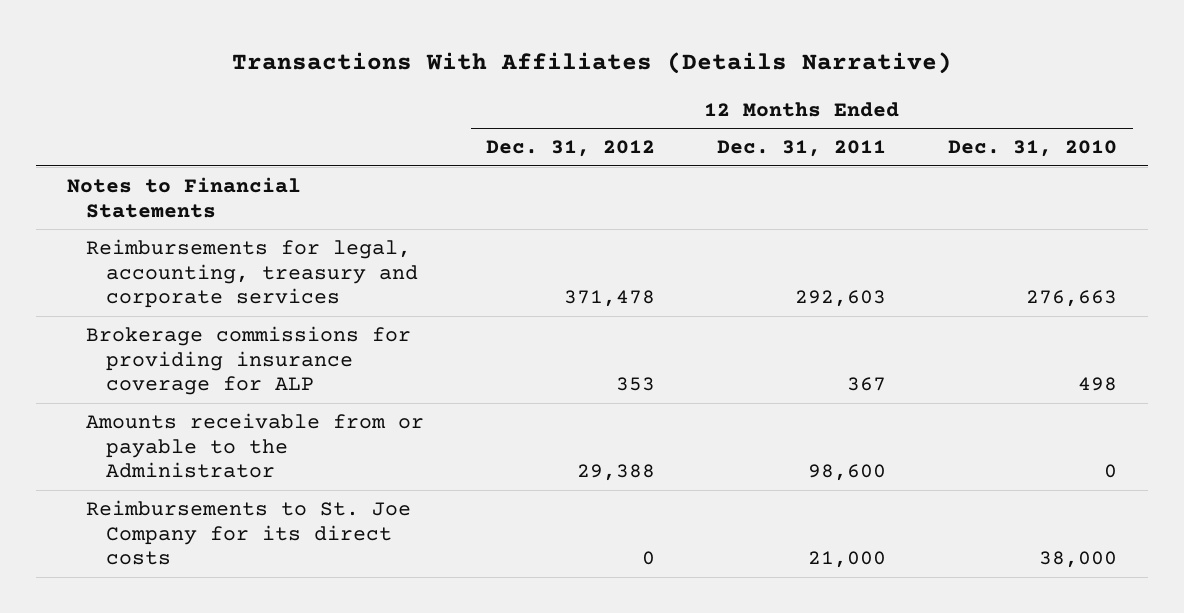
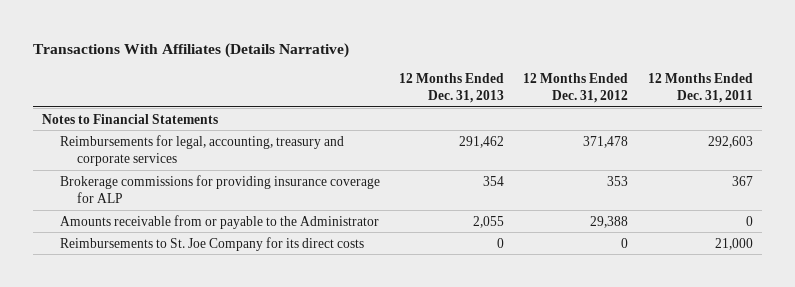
[948,140,1118,158] Dec. 31, 2010 -> none
none -> [399,72,505,104] 12 Months Ended Dec. 31, 2013
[808,464,887,482] 98,600 -> [745,215,753,226] 0

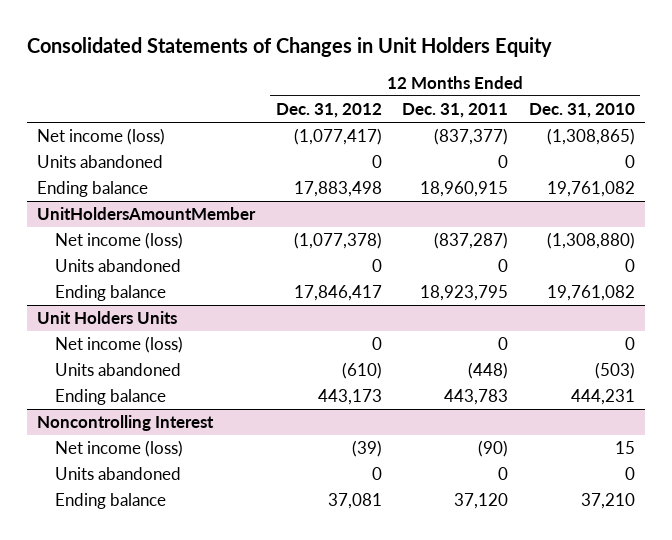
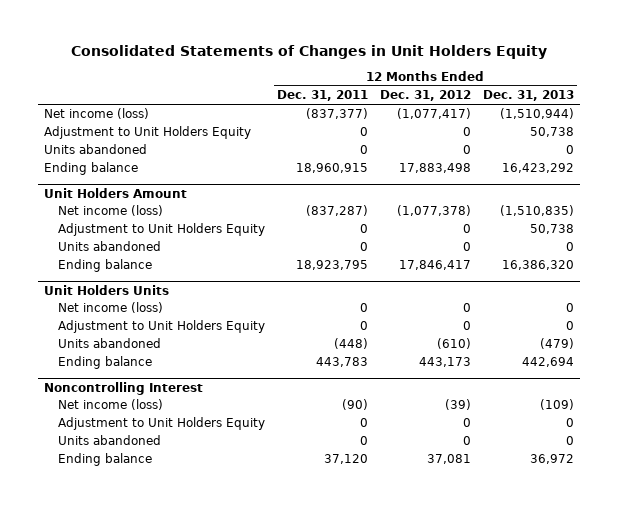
[529,103,636,119] Dec. 31, 2010 -> none
none -> [482,90,574,102] Dec. 31, 2013
none -> [43,126,251,140] Adjustment to Unit Holders Equity
[36,207,256,221] UnitHoldersAmountMember -> none
none -> [43,187,187,198] Unit Holders Amount
none -> [57,223,265,237] Adjustment to Unit Holders Equity
none -> [57,320,265,334] Adjustment to Unit Holders Equity
none -> [57,417,265,431] Adjustment to Unit Holders Equity

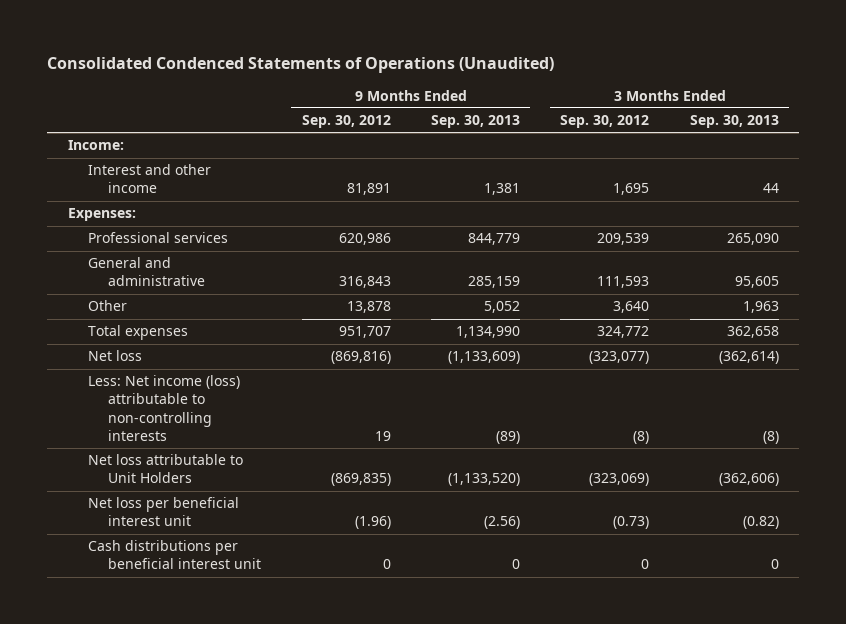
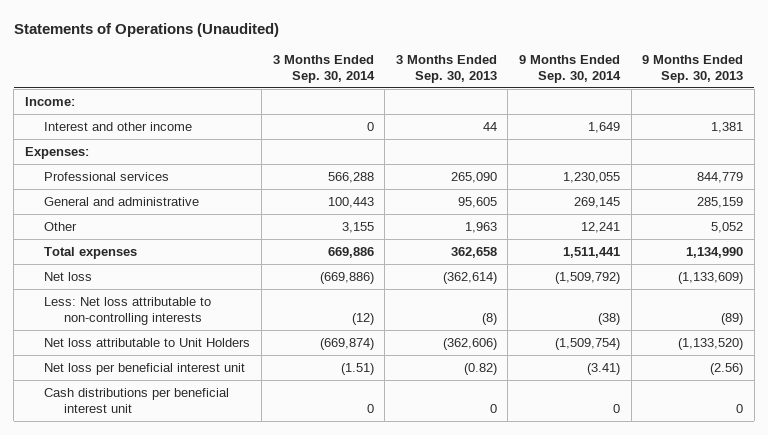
[47,57,555,74] Consolidated Condenced Statements of Operations (Unaudited) -> [13,23,279,38] Statements of Operations (Unaudited)
[301,115,391,129] Sep. 30, 2012 -> none
[560,115,650,129] Sep. 30, 2012 -> none
none -> [272,55,375,84] 3 Months Ended Sep. 30, 2014
none -> [518,55,621,84] 9 Months Ended Sep. 30, 2014
[87,375,240,441] Less: Net income (loss) attributable to non-controlling interests -> [44,296,212,325] Less: Net loss attributable to non-controlling interests

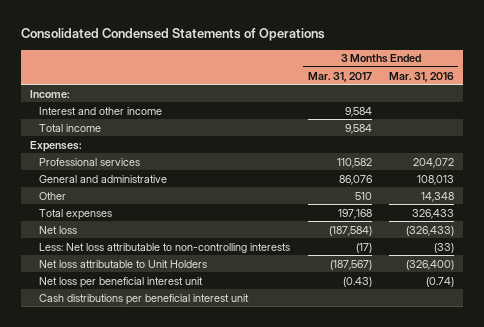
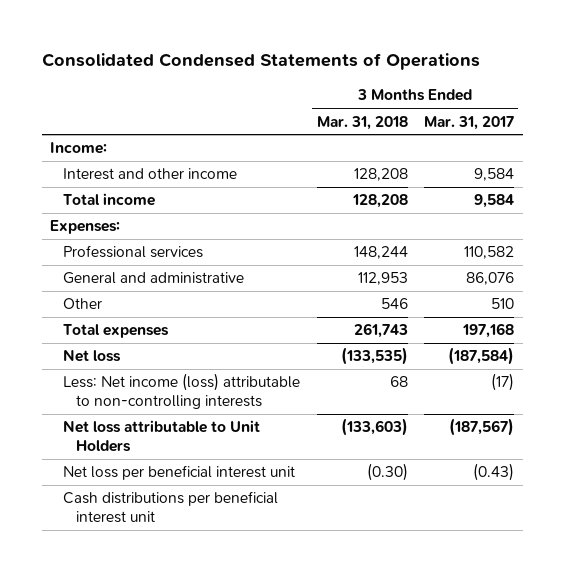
[389,71,455,82] Mar. 31, 2016 -> none
none -> [316,115,408,130] Mar. 31, 2018
[39,242,291,253] Less: Net loss attributable to non-controlling interests -> [63,373,301,409] Less: Net income (loss) attributable to non-controlling interests

